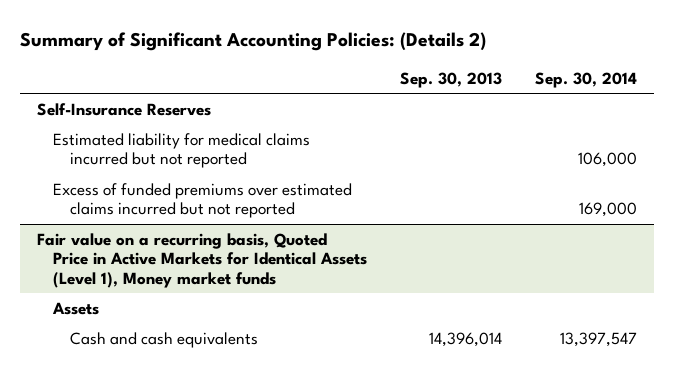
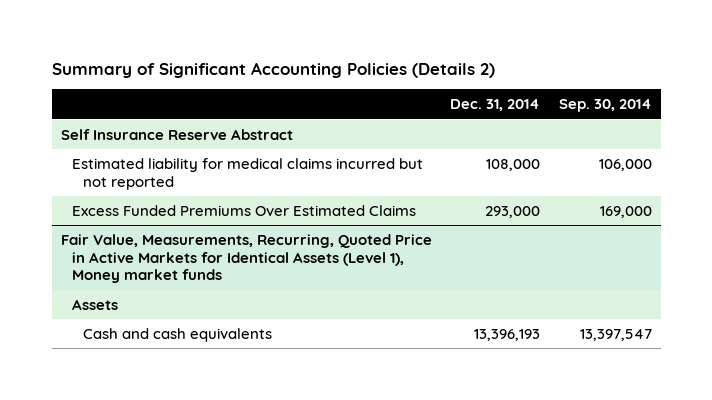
[20,32,487,52] Summary of Significant Accounting Policies: (Details 2) -> [51,61,495,78] Summary of Significant Accounting Policies (Details 2)
[400,71,503,88] Sep. 30, 2013 -> none
none -> [450,99,541,112] Dec. 31, 2014
[36,102,211,116] Self-Insurance Reserves -> [60,128,293,140] Self Insurance Reserve Abstract
[53,182,353,219] Excess of funded premiums over estimated claims incurred but not reported -> [71,204,416,216] Excess Funded Premiums Over Estimated Claims
[36,232,368,288] Fair value on a recurring basis, Quoted Price in Active Markets for Identical Assets (Level 1), Money market funds -> [60,233,432,284] Fair Value, Measurements, Recurring, Quoted Price in Active Markets for Identical Assets (Level 1), Money market funds

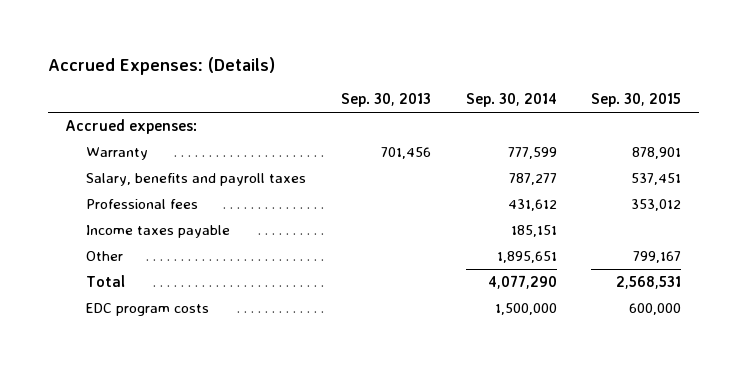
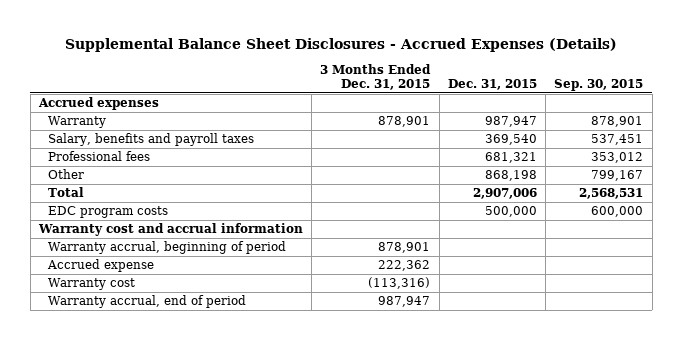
[47,57,275,76] Accrued Expenses: (Details) -> [65,38,618,53] Supplemental Balance Sheet Disclosures - Accrued Expenses (Details)
[341,93,432,108] Sep. 30, 2013 -> none
[465,93,557,108] Sep. 30, 2014 -> none
none -> [320,64,432,91] 3 Months Ended Dec. 31, 2015
none -> [447,79,537,91] Dec. 31, 2015
[65,119,198,135] Accrued expenses: -> [38,97,160,111] Accrued expenses
[86,225,231,239] Income taxes payable -> none
none -> [38,223,304,237] Warranty cost and accrual information
none -> [47,241,286,255] Warranty accrual, beginning of period
none -> [46,259,154,273] Accrued expense
none -> [47,278,135,291] Warranty cost
none -> [47,295,246,309] Warranty accrual, end of period

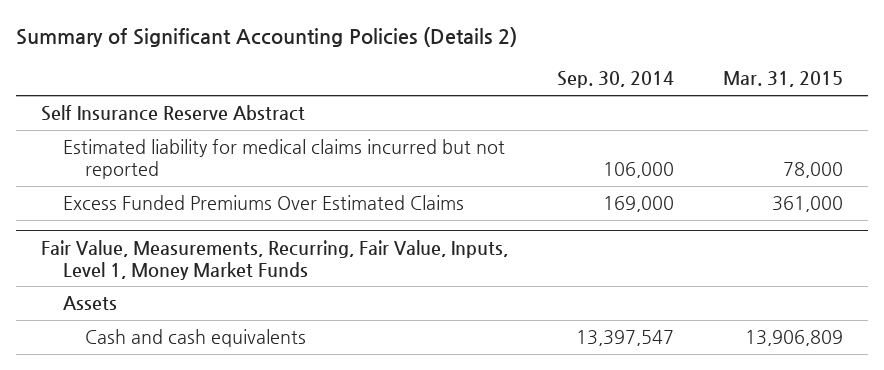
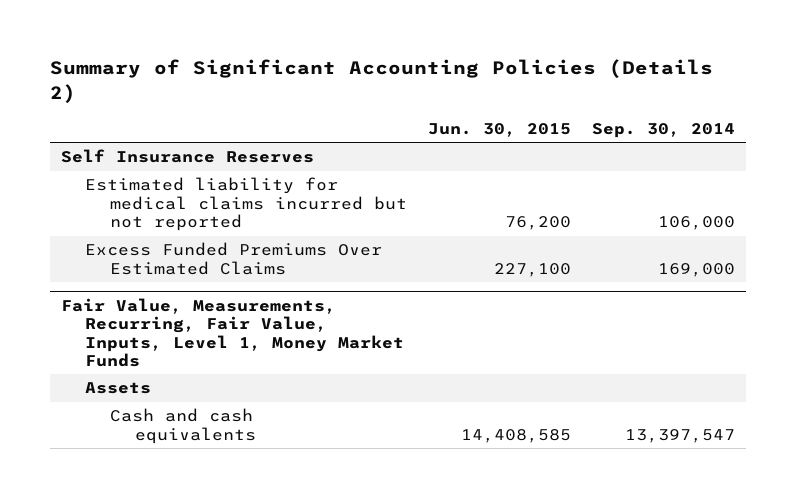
[723,71,844,88] Mar. 31, 2015 -> none
none -> [428,122,572,137] Jun. 30, 2015
[40,105,305,122] Self Insurance Reserve Abstract -> [60,149,314,164] Self Insurance Reserves

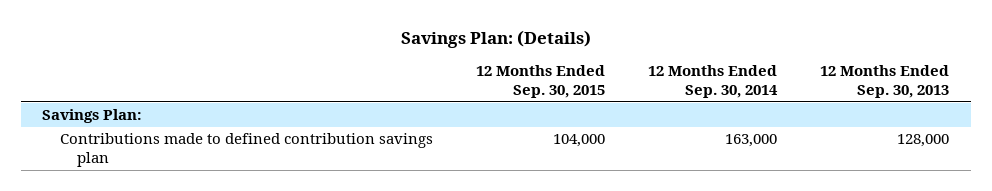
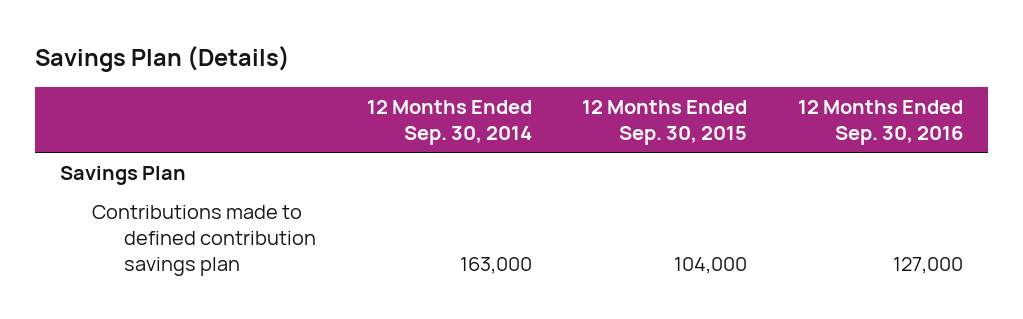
[400,29,591,48] Savings Plan: (Details) -> [35,46,291,73] Savings Plan (Details)
[820,64,950,99] 12 Months Ended Sep. 30, 2013 -> none
none -> [797,99,963,145] 12 Months Ended Sep. 30, 2016
[42,109,143,124] Savings Plan: -> [60,166,187,186] Savings Plan

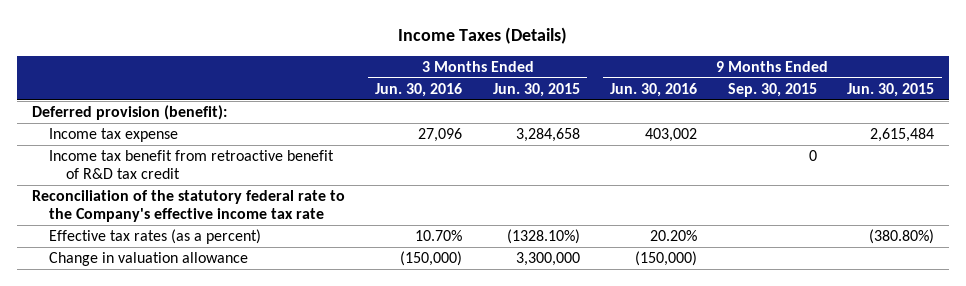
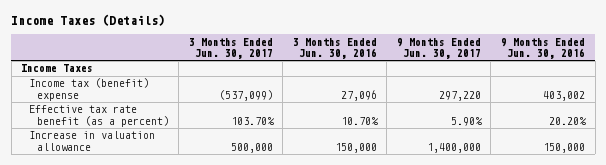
[492,82,580,97] Jun. 30, 2015 -> none
[727,82,817,97] Sep. 30, 2015 -> none
[847,82,935,97] Jun. 30, 2015 -> none
none -> [188,37,273,59] 3 Months Ended Jun. 30, 2017
none -> [396,37,481,59] 9 Months Ended Jun. 30, 2017
[31,104,227,120] Deferred provision (benefit): -> none
[49,149,335,179] Income tax benefit from retroactive benefit of R&D tax credit -> none
[31,189,345,222] Reconciliation of the statutory federal rate to the Company's effective income tax rate -> none
none -> [21,64,94,73] Income Taxes
[49,127,179,142] Income tax expense -> [29,78,150,101] Income tax (benefit) expense
[49,228,262,244] Effective tax rates (as a percent) -> [29,105,169,127] Effective tax rate benefit (as a percent)
[49,251,249,266] Change in valuation allowance -> [29,131,156,151] Increase in valuation allowance
[400,250,463,266] (150,000) -> [334,142,377,153] 150,000
[635,250,698,266] (150,000) -> [543,142,586,153] 150,000

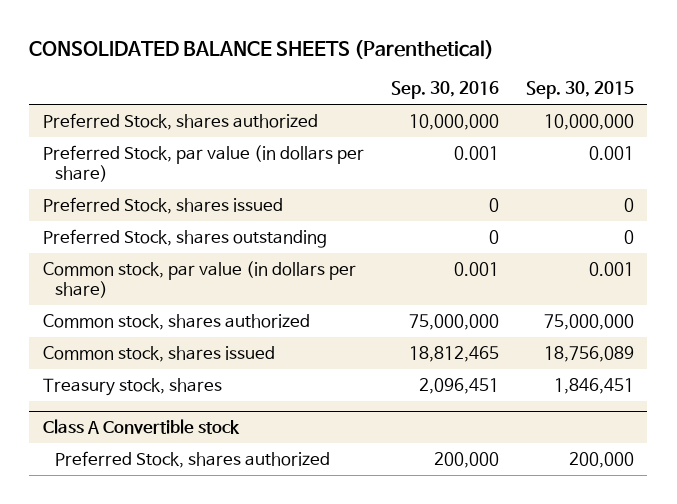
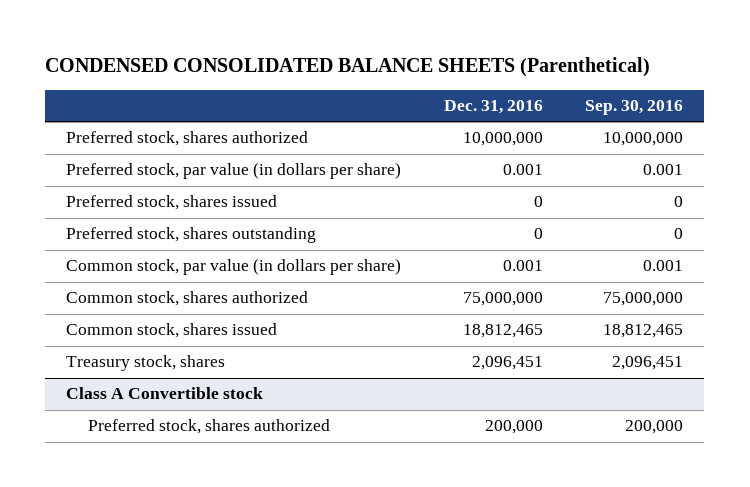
[29,39,495,59] CONSOLIDATED BALANCE SHEETS (Parenthetical) -> [45,57,651,78] CONDENSED CONSOLIDATED BALANCE SHEETS (Parenthetical)
[525,81,634,100] Sep. 30, 2015 -> none
none -> [443,99,543,114] Dec. 31, 2016
[42,112,318,130] Preferred Stock, shares authorized -> [66,131,309,147] Preferred stock, shares authorized
[42,144,364,183] Preferred Stock, par value (in dollars per share) -> [66,162,402,180] Preferred stock, par value (in dollars per share)
[42,196,283,214] Preferred Stock, shares issued -> [66,195,278,211] Preferred stock, shares issued
[42,228,327,248] Preferred Stock, shares outstanding -> [66,227,317,244] Preferred stock, shares outstanding
[54,450,330,468] Preferred Stock, shares authorized -> [87,419,330,435] Preferred stock, shares authorized

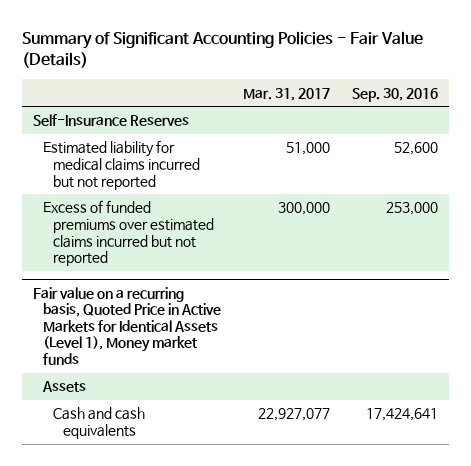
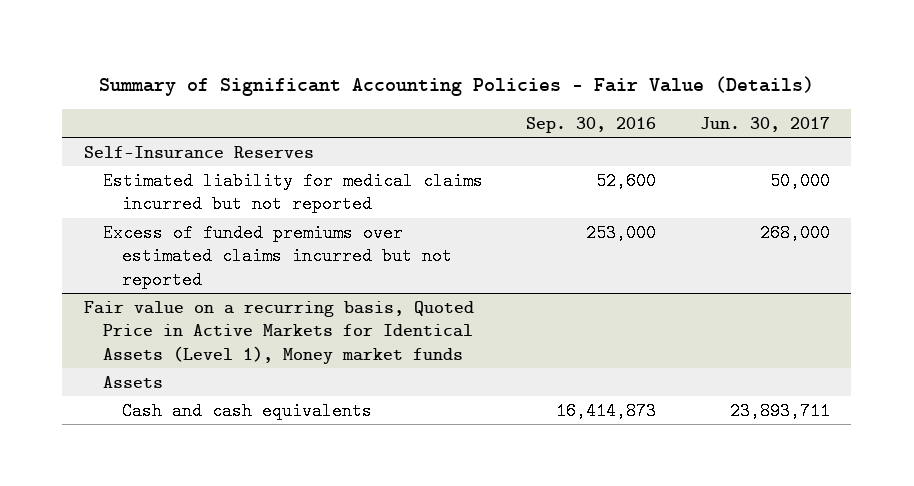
[243,87,331,101] Mar. 31, 2017 -> none
none -> [699,116,830,132] Jun. 30, 2017
[366,408,439,422] 17,424,641 -> [556,401,657,420] 16,414,873

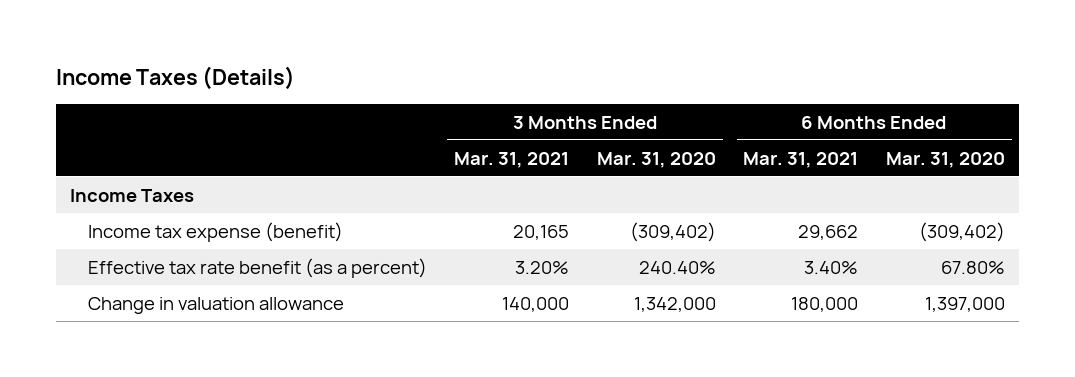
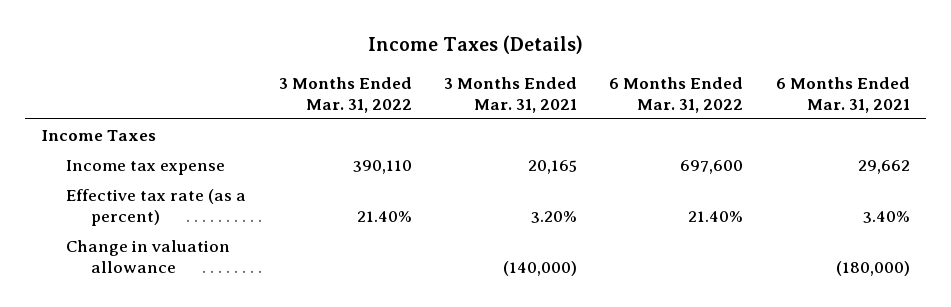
[596,151,716,168] Mar. 31, 2020 -> none
[886,151,1006,168] Mar. 31, 2020 -> none
none -> [278,76,412,113] 3 Months Ended Mar. 31, 2022
none -> [609,76,744,113] 6 Months Ended Mar. 31, 2022
[87,221,343,242] Income tax expense (benefit) -> [66,159,226,175] Income tax expense
[87,257,427,278] Effective tax rate benefit (as a percent) -> [66,188,247,226] Effective tax rate (as a percent)
[502,296,570,312] 140,000 -> [502,260,577,276] (140,000)
[791,296,859,312] 180,000 -> [835,260,910,276] (180,000)

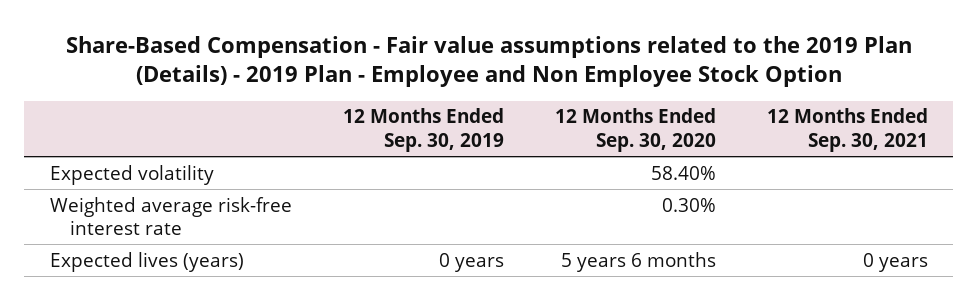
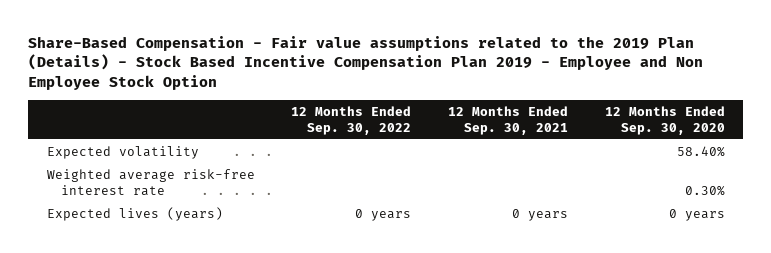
[65,36,912,88] Share-Based Compensation - Fair value assumptions related to the 2019 Plan (Details) - 2019 Plan - Employee and Non Employee Stock Option -> [28,35,704,90] Share-Based Compensation - Fair value assumptions related to the 2019 Plan (Details) - Stock Based Incentive Compensation Plan 2019 - Employee and Non Employee Stock Option
[342,108,504,152] 12 Months Ended Sep. 30, 2019 -> none
none -> [291,105,412,135] 12 Months Ended Sep. 30, 2022
[560,251,716,272] 5 years 6 months -> [668,208,725,221] 0 years

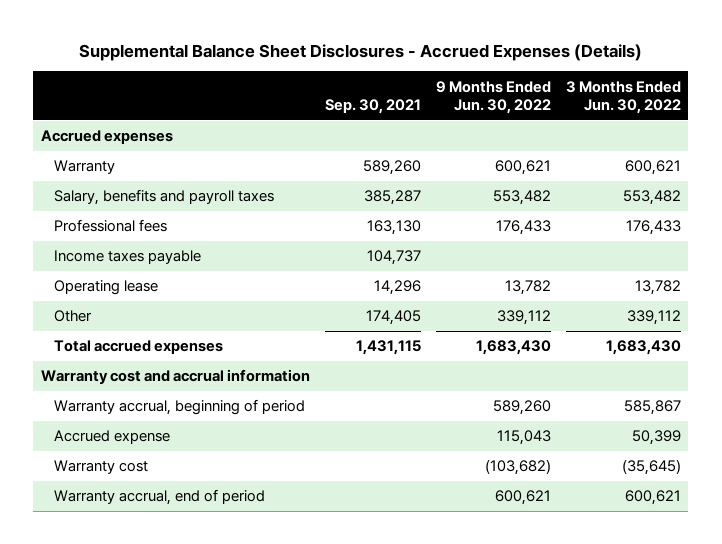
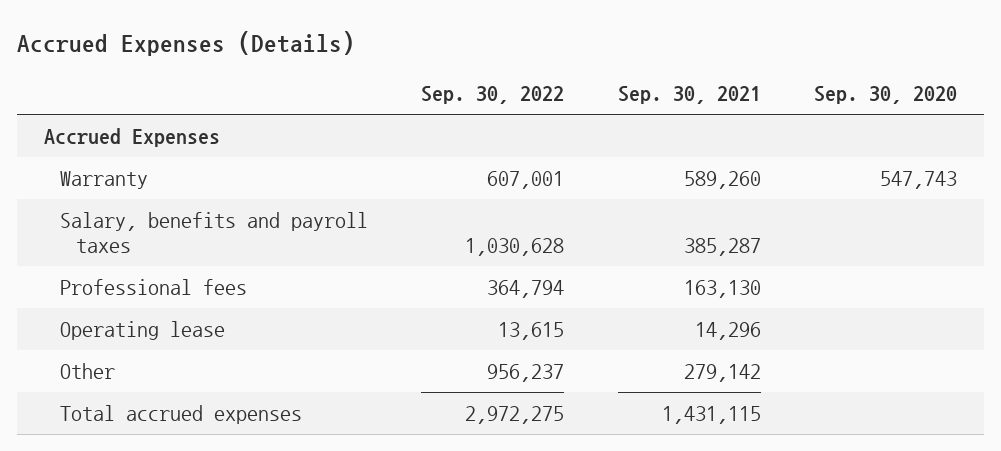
[78,43,642,61] Supplemental Balance Sheet Disclosures - Accrued Expenses (Details) -> [17,30,356,56] Accrued Expenses (Details)
[435,80,551,114] 9 Months Ended Jun. 30, 2022 -> none
[565,80,681,114] 3 Months Ended Jun. 30, 2022 -> none
none -> [421,86,565,105] Sep. 30, 2022
none -> [814,86,958,105] Sep. 30, 2020
[40,130,173,145] Accrued expenses -> [44,127,221,147] Accrued Expenses
[54,250,202,265] Income taxes payable -> none
[365,310,421,326] 174,405 -> [683,363,761,382] 279,142
[40,369,310,385] Warranty cost and accrual information -> none
[54,399,306,416] Warranty accrual, beginning of period -> none
[54,430,171,445] Accrued expense -> none
[54,460,149,475] Warranty cost -> none
[54,489,266,506] Warranty accrual, end of period -> none

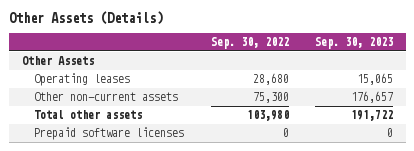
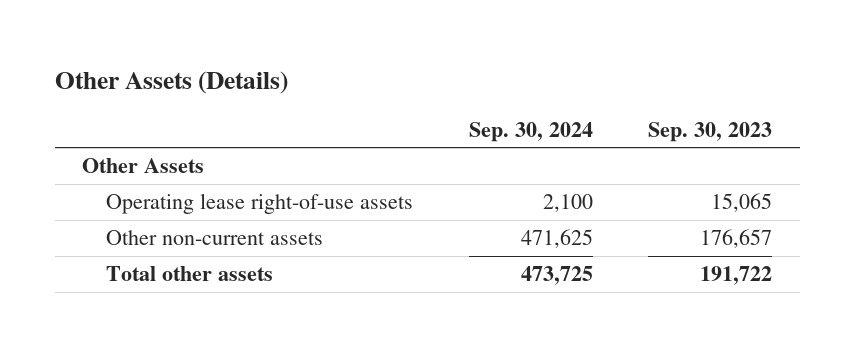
[210,37,289,50] Sep. 30, 2022 -> none
none -> [468,121,593,142] Sep. 30, 2024
[34,73,131,87] Operating leases -> [105,193,413,215] Operating lease right-of-use assets
[34,127,185,141] Prepaid software licenses -> none

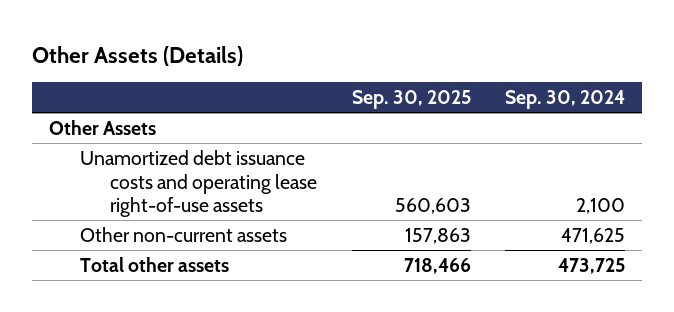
[648,121,773,142] Sep. 30, 2023 -> none
none -> [351,90,471,110] Sep. 30, 2025
[105,193,413,215] Operating lease right-of-use assets -> [79,149,318,218] Unamortized debt issuance costs and operating lease right-of-use assets

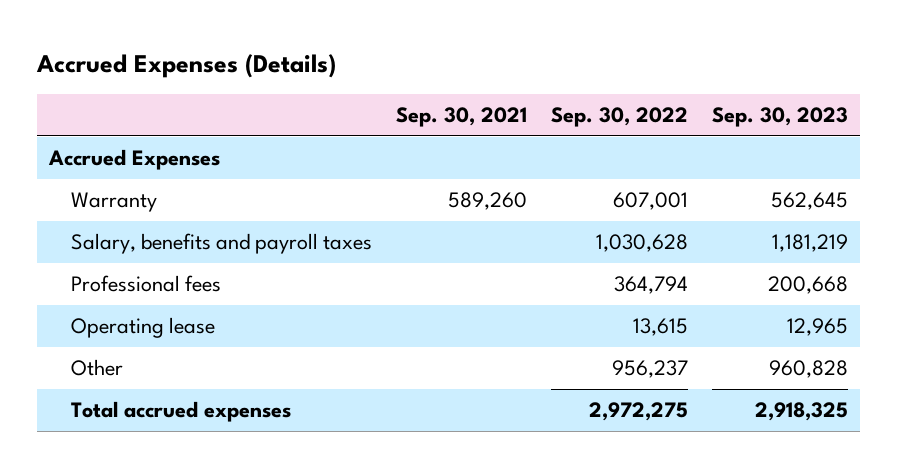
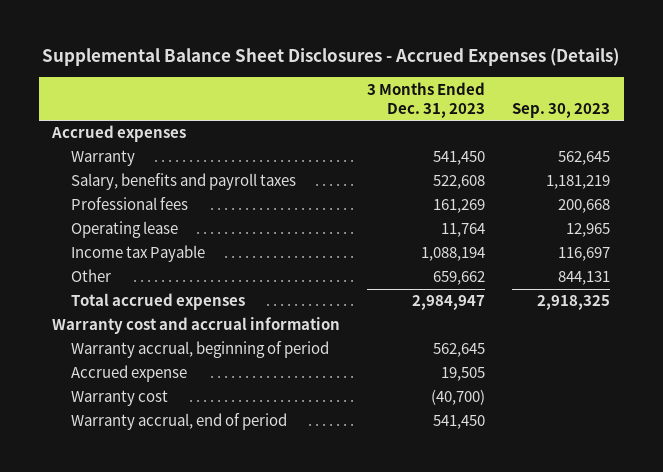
[36,53,337,78] Accrued Expenses (Details) -> [42,48,620,67] Supplemental Balance Sheet Disclosures - Accrued Expenses (Details)
[395,107,527,128] Sep. 30, 2021 -> none
[550,107,688,128] Sep. 30, 2022 -> none
none -> [367,81,486,118] 3 Months Ended Dec. 31, 2023
[48,149,221,171] Accrued Expenses -> [51,125,187,143] Accrued expenses
none -> [71,245,206,263] Income tax Payable
[768,360,848,379] 960,828 -> [558,271,611,286] 844,131
none -> [52,317,341,335] Warranty cost and accrual information
none -> [71,341,330,359] Warranty accrual, beginning of period
none -> [71,365,188,383] Accrued expense
none -> [71,390,169,407] Warranty cost
none -> [71,413,288,431] Warranty accrual, end of period

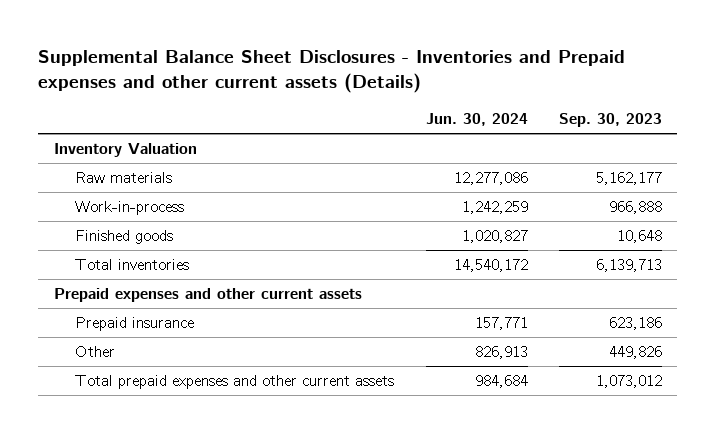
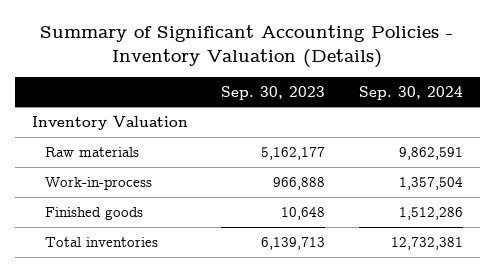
[37,49,625,93] Supplemental Balance Sheet Disclosures - Inventories and Prepaid expenses and other current assets (Details) -> [40,25,454,68] Summary of Significant Accounting Policies - Inventory Valuation (Details)
[425,113,528,127] Jun. 30, 2024 -> none
none -> [359,85,464,100] Sep. 30, 2024
[53,288,362,303] Prepaid expenses and other current assets -> none
[75,317,195,332] Prepaid insurance -> none
[75,346,116,358] Other -> none
[75,375,395,390] Total prepaid expenses and other current assets -> none

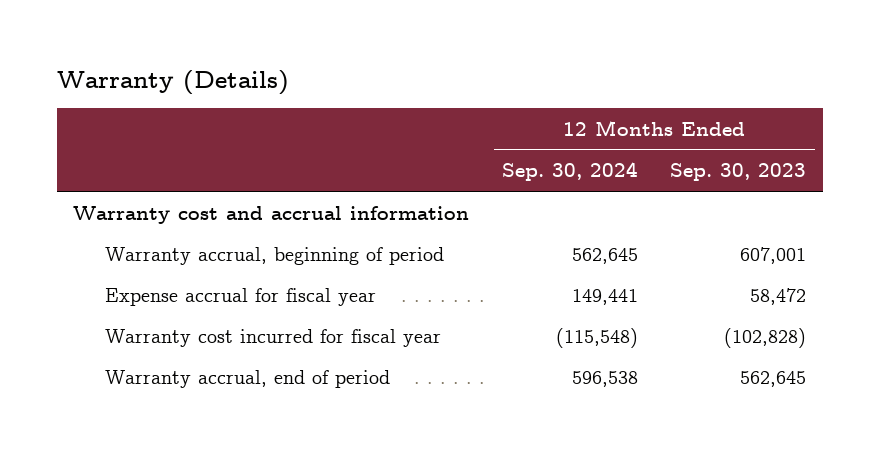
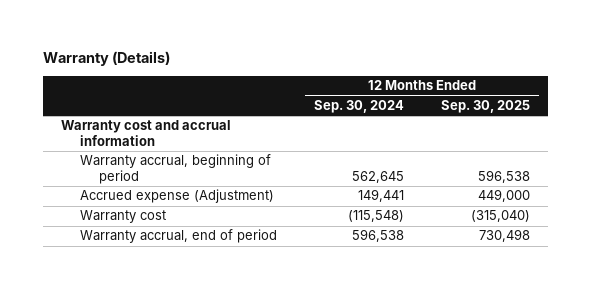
[670,163,807,182] Sep. 30, 2023 -> none
none -> [440,99,530,113] Sep. 30, 2025
[104,287,376,306] Expense accrual for fiscal year -> [80,189,275,204] Accrued expense (Adjustment)
[104,328,441,347] Warranty cost incurred for fiscal year -> [80,210,167,224] Warranty cost

